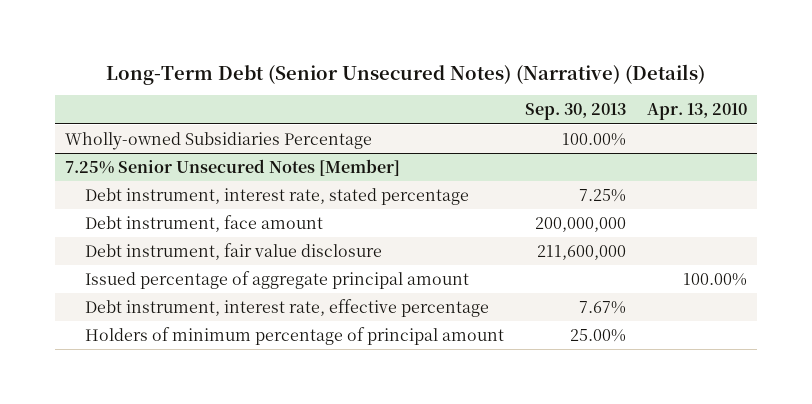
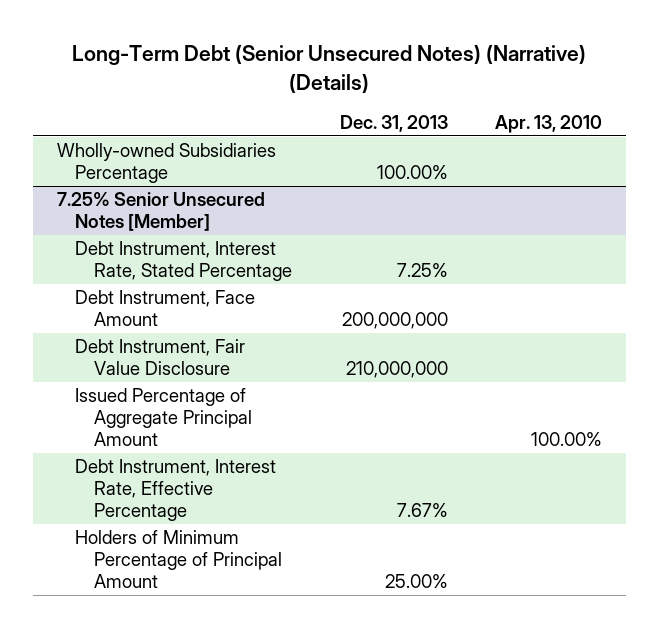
[524,103,626,121] Sep. 30, 2013 -> none
none -> [339,114,448,132] Dec. 31, 2013
[85,187,470,205] Debt instrument, interest rate, stated percentage -> [75,241,292,282] Debt Instrument, Interest Rate, Stated Percentage
[85,214,324,232] Debt instrument, face amount -> [75,290,256,327] Debt Instrument, Face Amount
[85,242,383,260] Debt instrument, fair value disclosure -> [75,339,246,376] Debt Instrument, Fair Value Disclosure
[85,270,470,289] Issued percentage of aggregate principal amount -> [75,388,252,446] Issued Percentage of Aggregate Principal Amount
[85,298,490,317] Debt instrument, interest rate, effective percentage -> [75,459,277,521] Debt Instrument, Interest Rate, Effective Percentage
[85,326,505,345] Holders of minimum percentage of principal amount -> [75,530,282,588] Holders of Minimum Percentage of Principal Amount

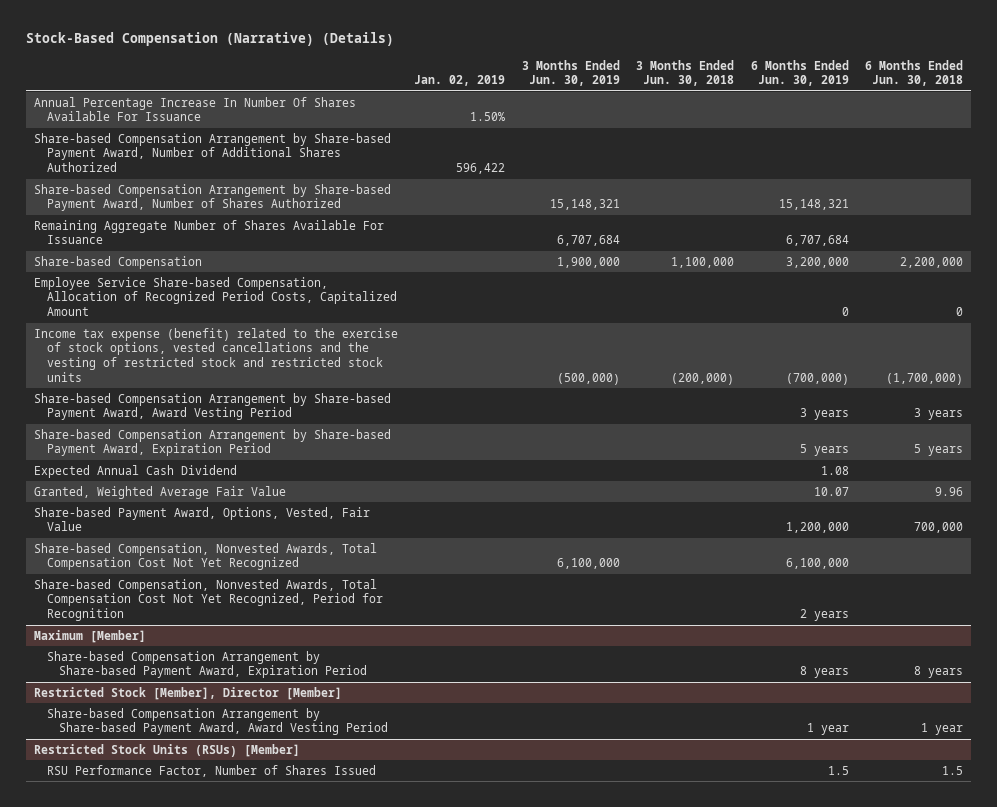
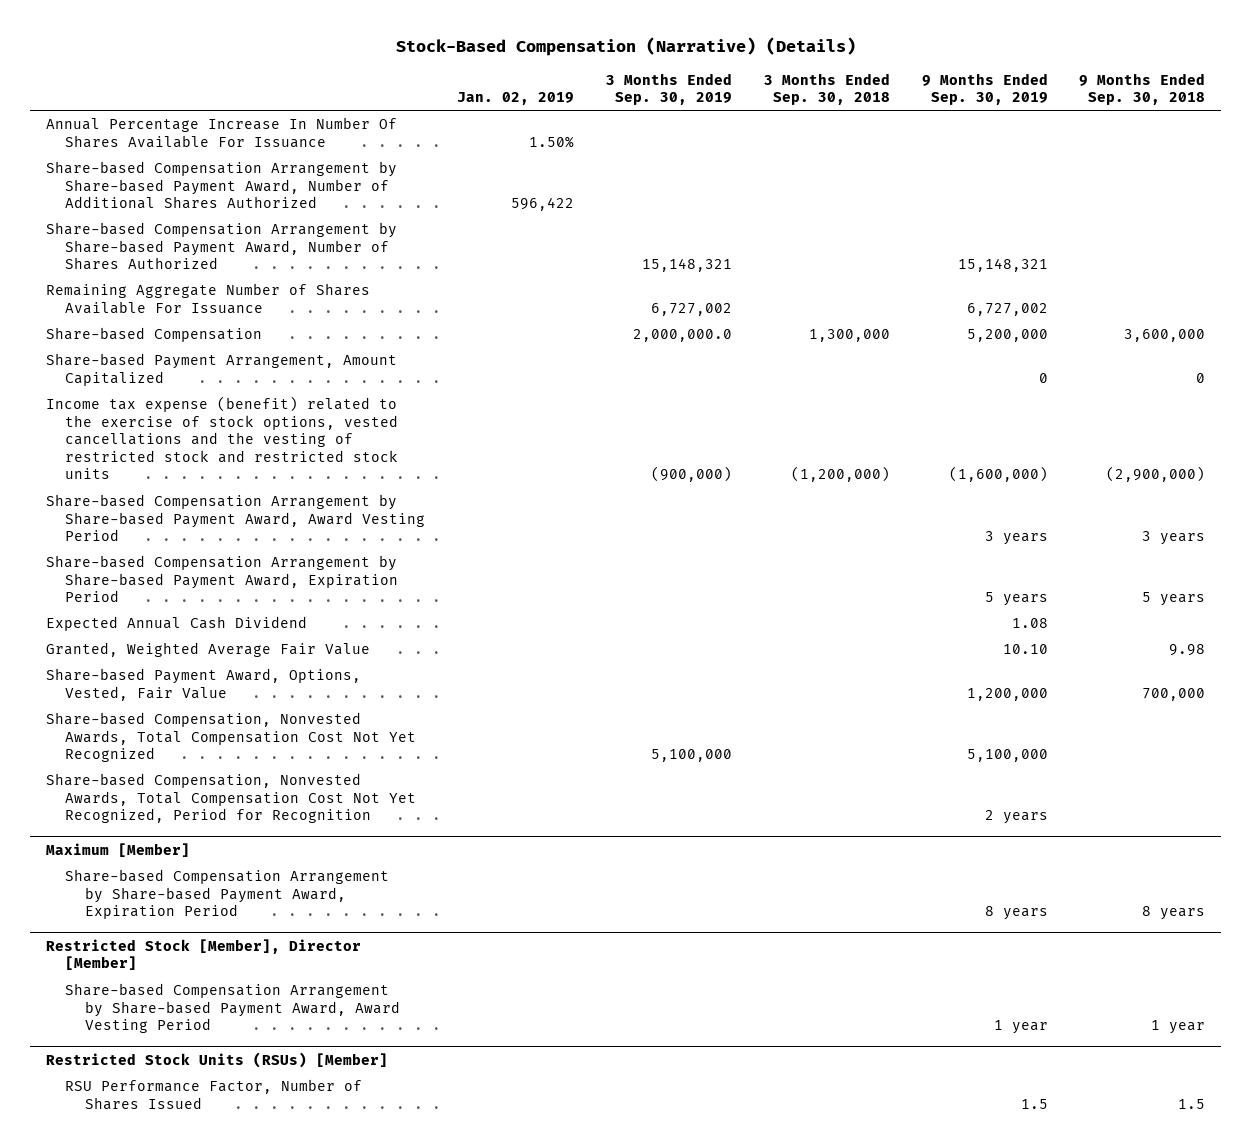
[521,59,620,87] 3 Months Ended Jun. 30, 2019 -> none
[636,59,735,87] 3 Months Ended Jun. 30, 2018 -> none
[750,59,849,87] 6 Months Ended Jun. 30, 2019 -> none
[865,59,964,87] 6 Months Ended Jun. 30, 2018 -> none
none -> [605,72,732,106] 3 Months Ended Sep. 30, 2019
none -> [763,72,890,106] 3 Months Ended Sep. 30, 2018
none -> [921,72,1048,106] 9 Months Ended Sep. 30, 2019
none -> [1079,72,1206,106] 9 Months Ended Sep. 30, 2018
[33,276,397,317] Employee Service Share-based Compensation, Allocation of Recognized Period Costs, Capitalized Amount -> [46,353,398,386] Share-based Payment Arrangement, Amount Capitalized

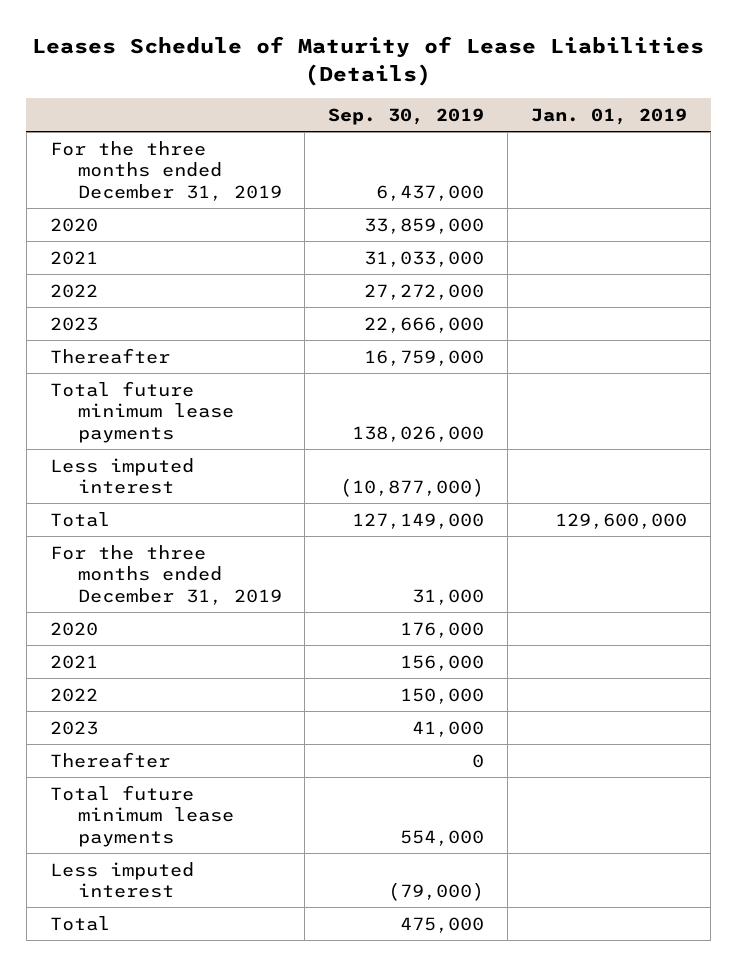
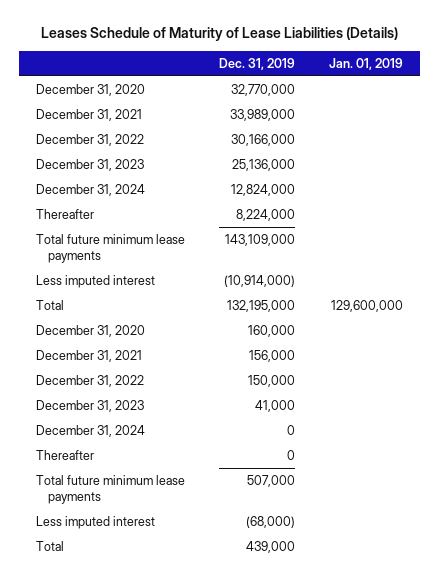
[328,107,485,125] Sep. 30, 2019 -> none
none -> [219,57,296,70] Dec. 31, 2019
[49,140,282,201] For the three months ended December 31, 2019 -> none
none -> [36,84,146,97] December 31, 2020
[49,217,98,232] 2020 -> [36,109,143,122] December 31, 2021
[49,250,98,265] 2021 -> [36,134,145,147] December 31, 2022
[49,283,98,298] 2022 -> [36,159,145,172] December 31, 2023
[49,316,98,331] 2023 -> [36,184,146,197] December 31, 2024
[49,544,282,605] For the three months ended December 31, 2019 -> none
none -> [36,325,146,338] December 31, 2020
[49,621,98,636] 2020 -> [36,350,143,363] December 31, 2021
[49,654,98,669] 2021 -> [36,375,145,388] December 31, 2022
[49,687,98,702] 2022 -> [36,400,145,413] December 31, 2023
[49,720,98,735] 2023 -> [36,425,146,438] December 31, 2024

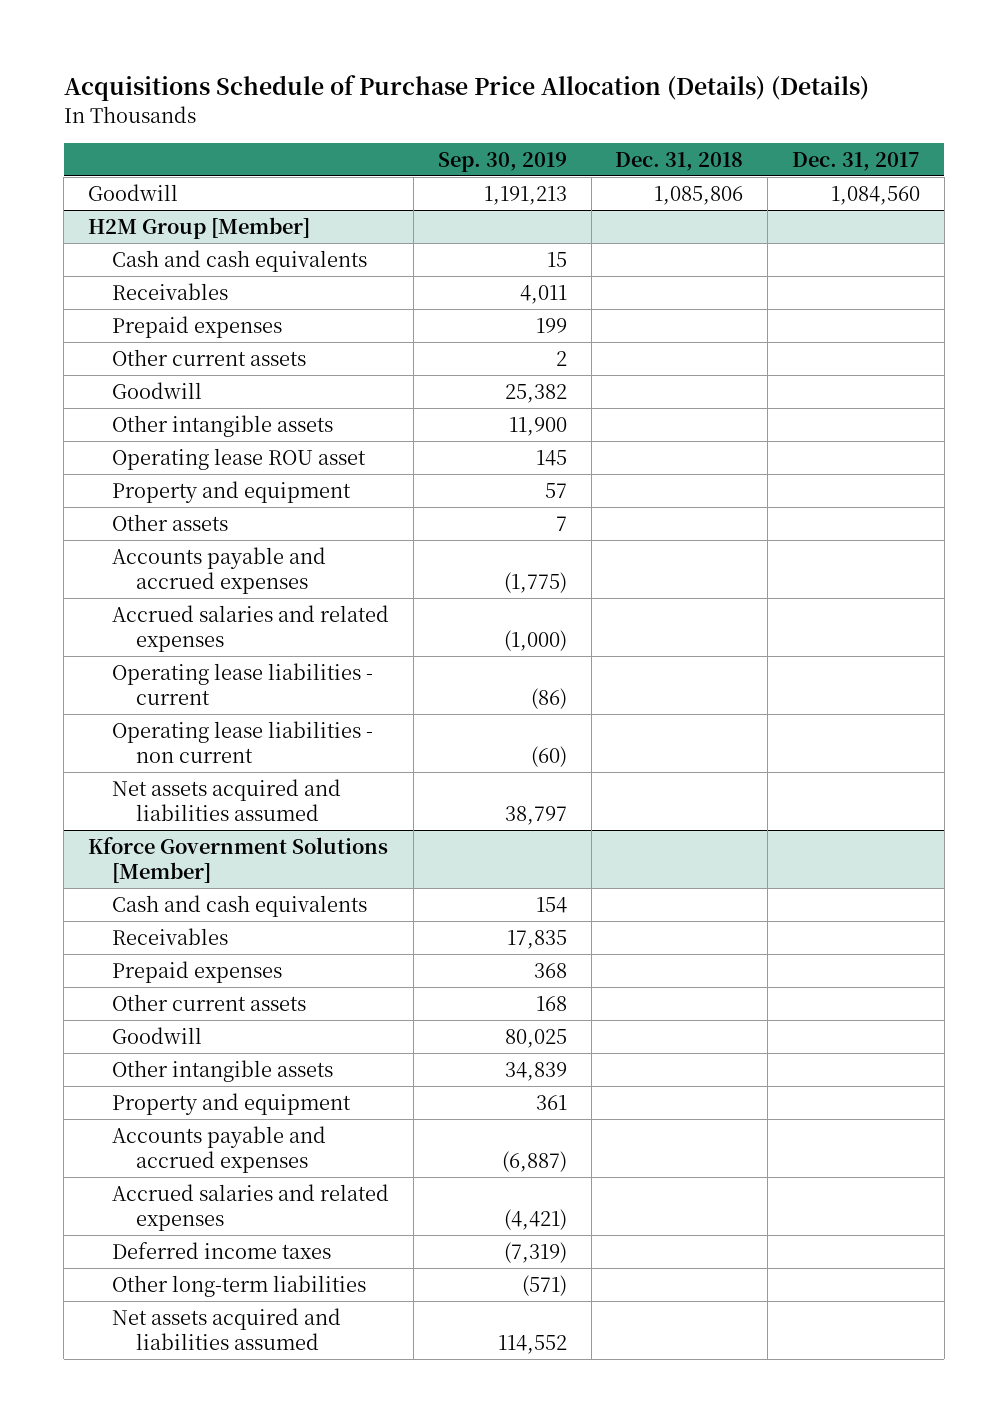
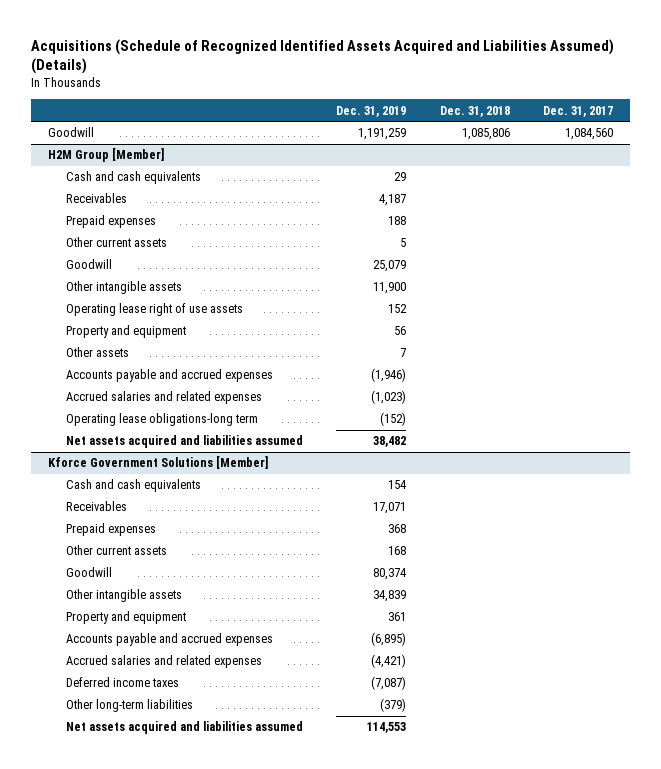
[63,75,869,102] Acquisitions Schedule of Purchase Price Allocation (Details) (Details) -> [31,38,615,75] Acquisitions (Schedule of Recognized Identified Assets Acquired and Liabilities Assumed) (Details)
[437,151,567,172] Sep. 30, 2019 -> none
none -> [336,105,407,117] Dec. 31, 2019
[112,447,367,470] Operating lease ROU asset -> [66,303,244,317] Operating lease right of use assets
[112,662,374,706] Operating lease liabilities - current -> none
[112,720,374,764] Operating lease liabilities - non current -> [66,413,259,427] Operating lease obligations-long term

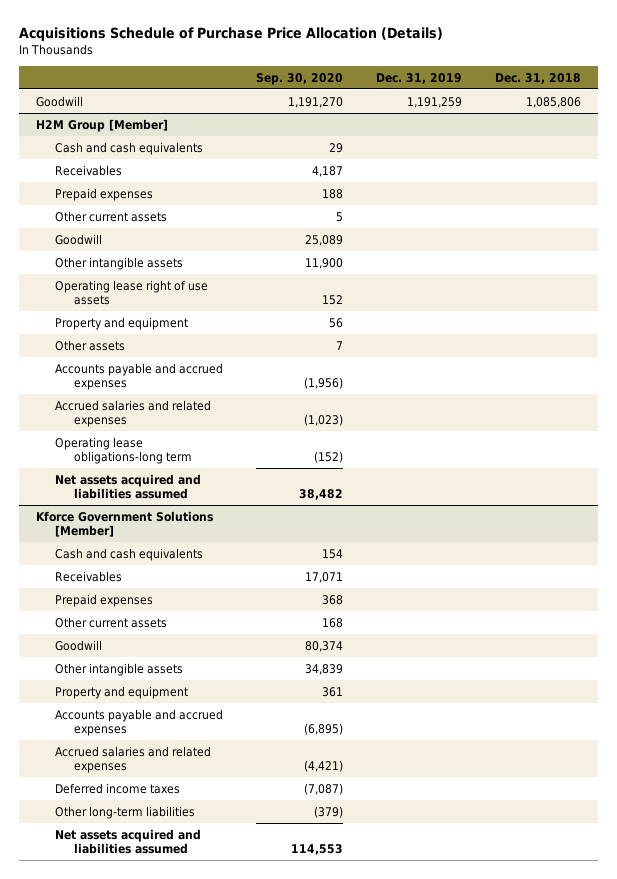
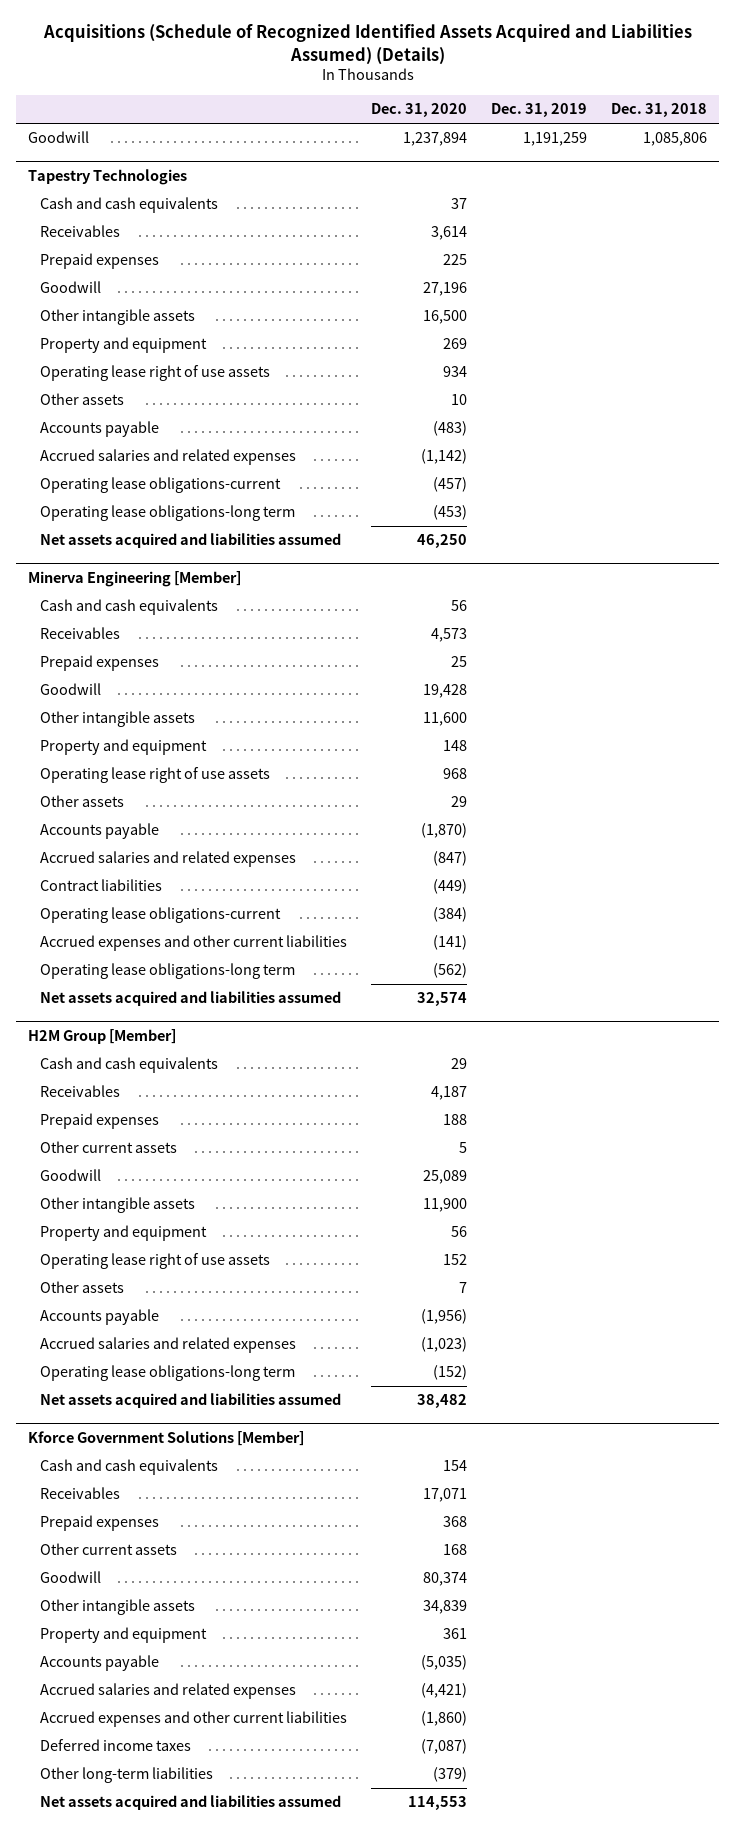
[19,26,444,41] Acquisitions Schedule of Purchase Price Allocation (Details) -> [42,24,692,65] Acquisitions (Schedule of Recognized Identified Assets Acquired and Liabilities Assumed) (Details)
[255,72,343,85] Sep. 30, 2020 -> none
none -> [370,103,467,118] Dec. 31, 2020
none -> [27,168,187,185] Tapestry Technologies
none -> [39,197,218,214] Cash and cash equivalents
none -> [39,225,120,238] Receivables
none -> [39,253,159,270] Prepaid expenses
none -> [39,281,101,294] Goodwill
none -> [39,309,195,326] Other intangible assets
none -> [39,337,207,354] Property and equipment
none -> [39,365,270,382] Operating lease right of use assets
none -> [39,393,124,406] Other assets
none -> [39,421,159,438] Accounts payable
none -> [39,449,296,466] Accrued salaries and related expenses
none -> [39,477,281,494] Operating lease obligations-current
none -> [39,505,295,522] Operating lease obligations-long term
none -> [39,533,341,549] Net assets acquired and liabilities assumed
none -> [27,570,241,587] Minerva Engineering [Member]
none -> [39,599,218,616] Cash and cash equivalents
none -> [39,627,120,640] Receivables
none -> [39,655,159,672] Prepaid expenses
none -> [39,683,101,696] Goodwill
none -> [39,711,195,728] Other intangible assets
none -> [39,739,207,756] Property and equipment
none -> [39,767,270,784] Operating lease right of use assets
none -> [39,795,124,808] Other assets
none -> [39,823,159,840] Accounts payable
none -> [39,851,296,868] Accrued salaries and related expenses
none -> [39,879,162,892] Contract liabilities
none -> [39,907,281,924] Operating lease obligations-current
none -> [39,935,347,952] Accrued expenses and other current liabilities
none -> [39,963,295,980] Operating lease obligations-long term
none -> [39,991,341,1007] Net assets acquired and liabilities assumed
[54,279,208,306] Operating lease right of use assets -> [39,1253,270,1270] Operating lease right of use assets
[54,362,223,391] Accounts payable and accrued expenses -> [39,1309,159,1326] Accounts payable
[54,708,223,737] Accounts payable and accrued expenses -> [39,1655,159,1672] Accounts payable
none -> [39,1711,347,1728] Accrued expenses and other current liabilities

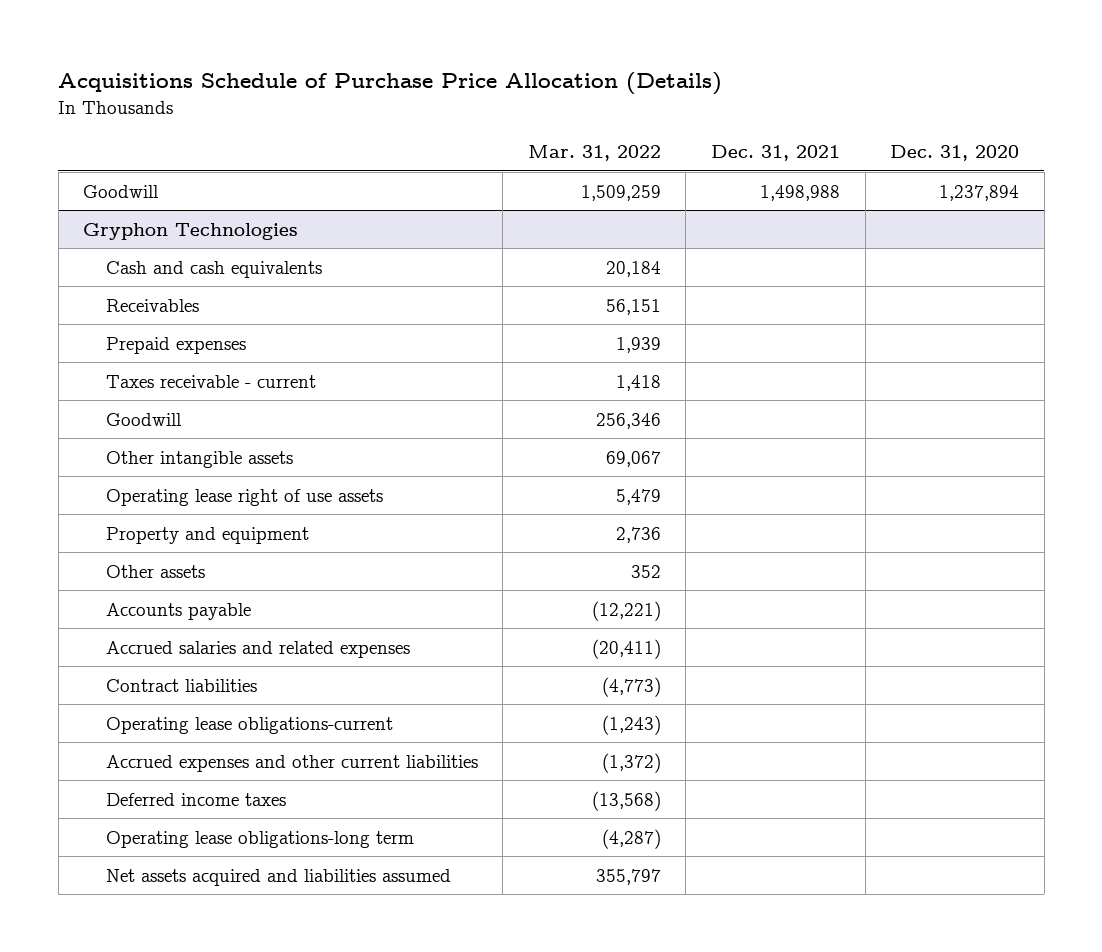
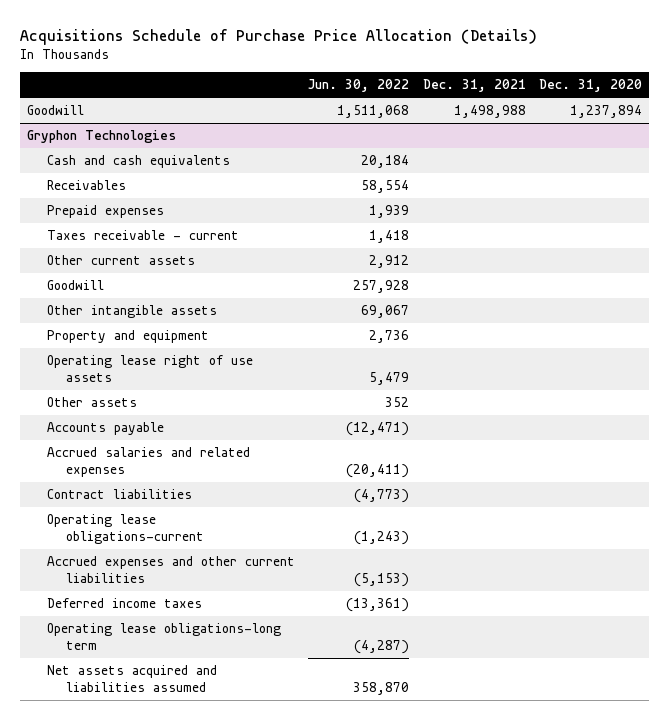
[527,145,661,162] Mar. 31, 2022 -> none
none -> [308,79,410,93] Jun. 30, 2022
none -> [46,254,195,265] Other current assets
[105,488,383,506] Operating lease right of use assets -> [46,354,253,383] Operating lease right of use assets

